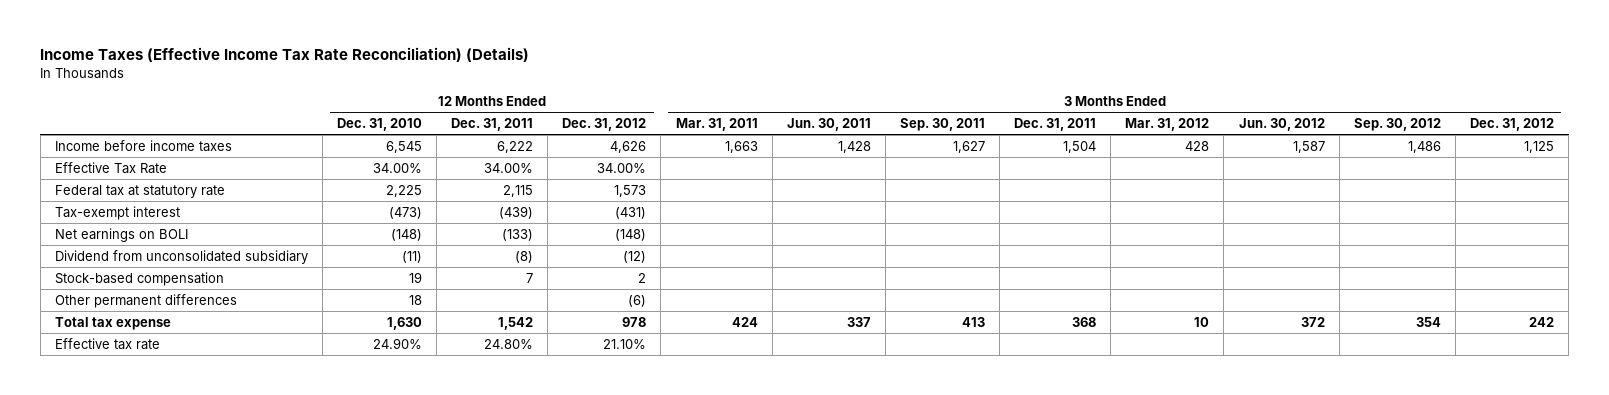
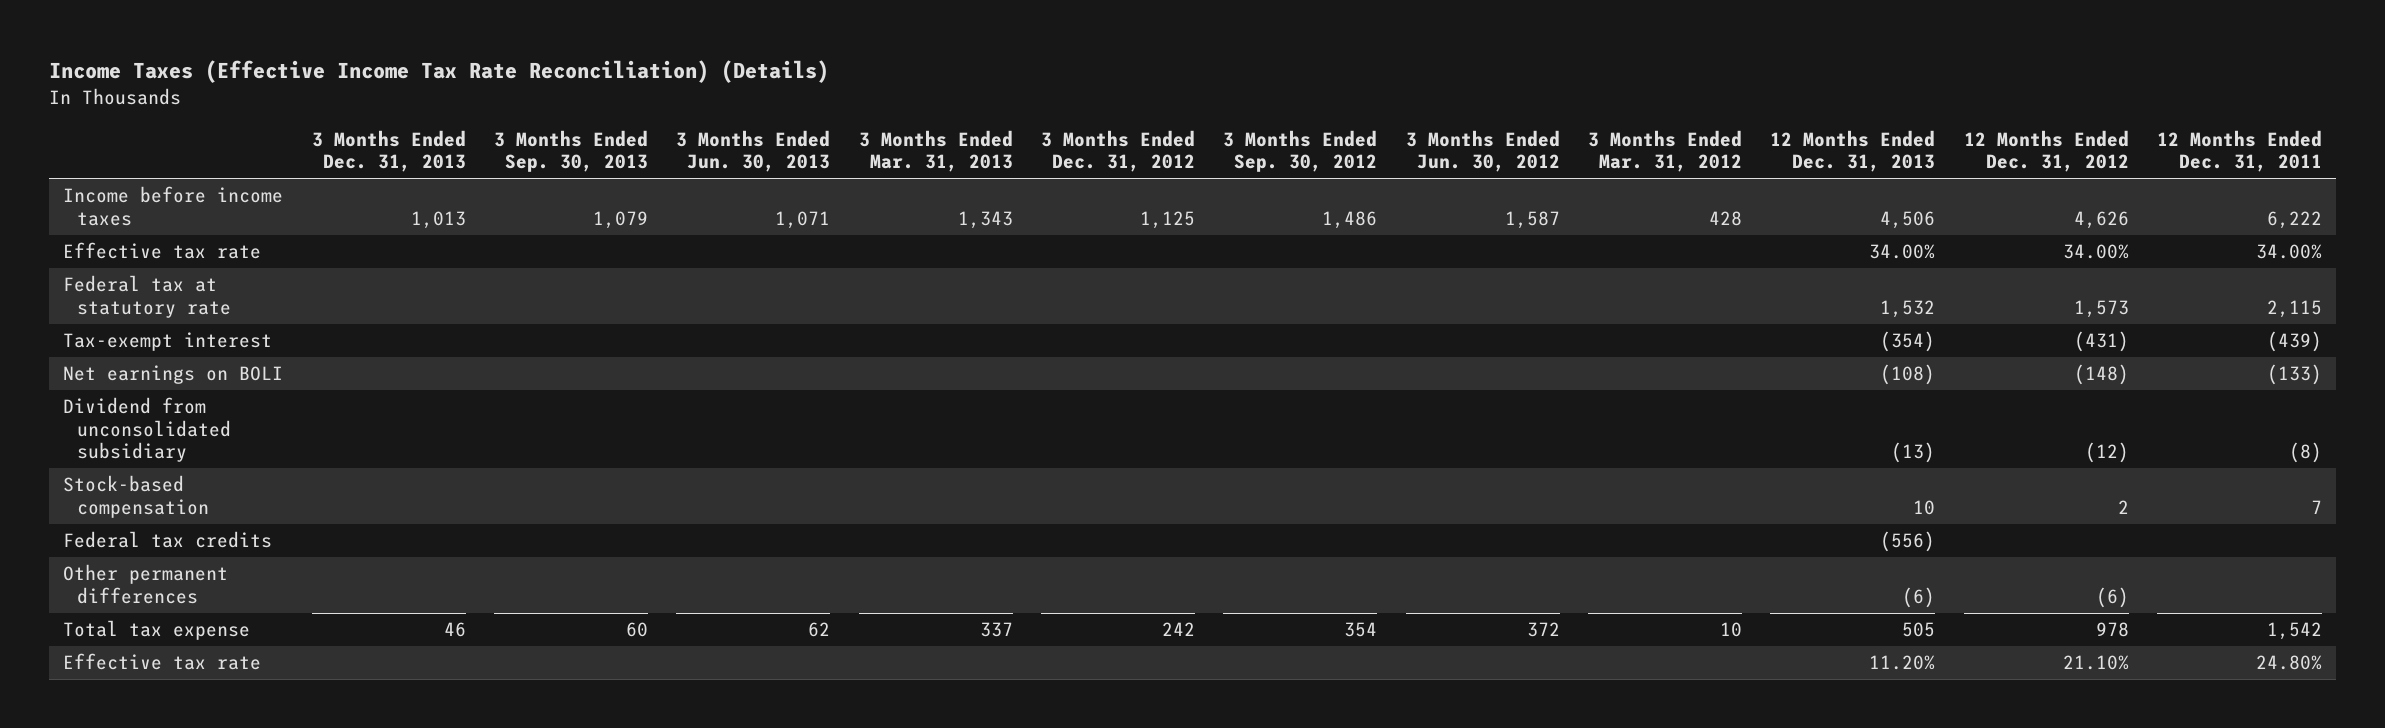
[336,117,422,131] Dec. 31, 2010 -> none
[675,117,758,131] Mar. 31, 2011 -> none
[786,117,871,131] Jun. 30, 2011 -> none
[899,117,985,131] Sep. 30, 2011 -> none
[1014,117,1097,131] Dec. 31, 2011 -> none
none -> [311,129,466,172] 3 Months Ended Dec. 31, 2013
none -> [493,129,648,172] 3 Months Ended Sep. 30, 2013
none -> [676,129,831,172] 3 Months Ended Jun. 30, 2013
none -> [858,129,1013,172] 3 Months Ended Mar. 31, 2013
none -> [1770,129,1936,172] 12 Months Ended Dec. 31, 2013
[54,161,167,174] Effective Tax Rate -> [63,242,262,260] Effective tax rate
none -> [63,531,273,549] Federal tax credits

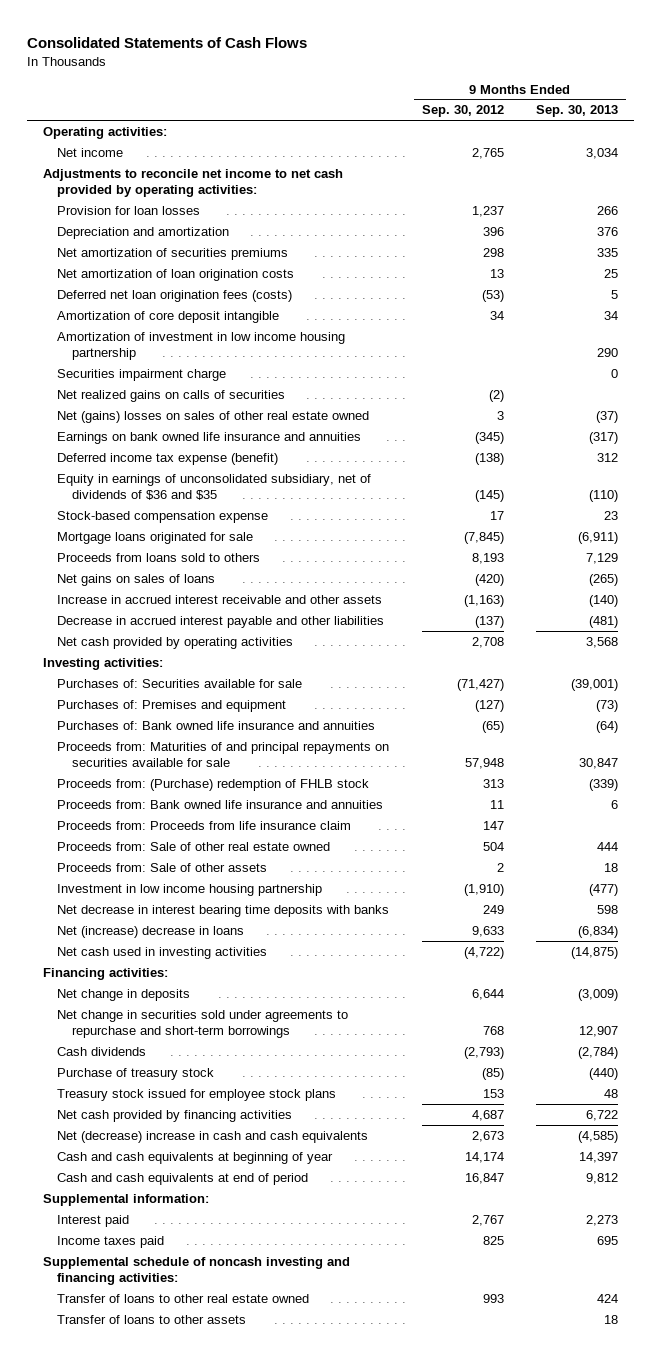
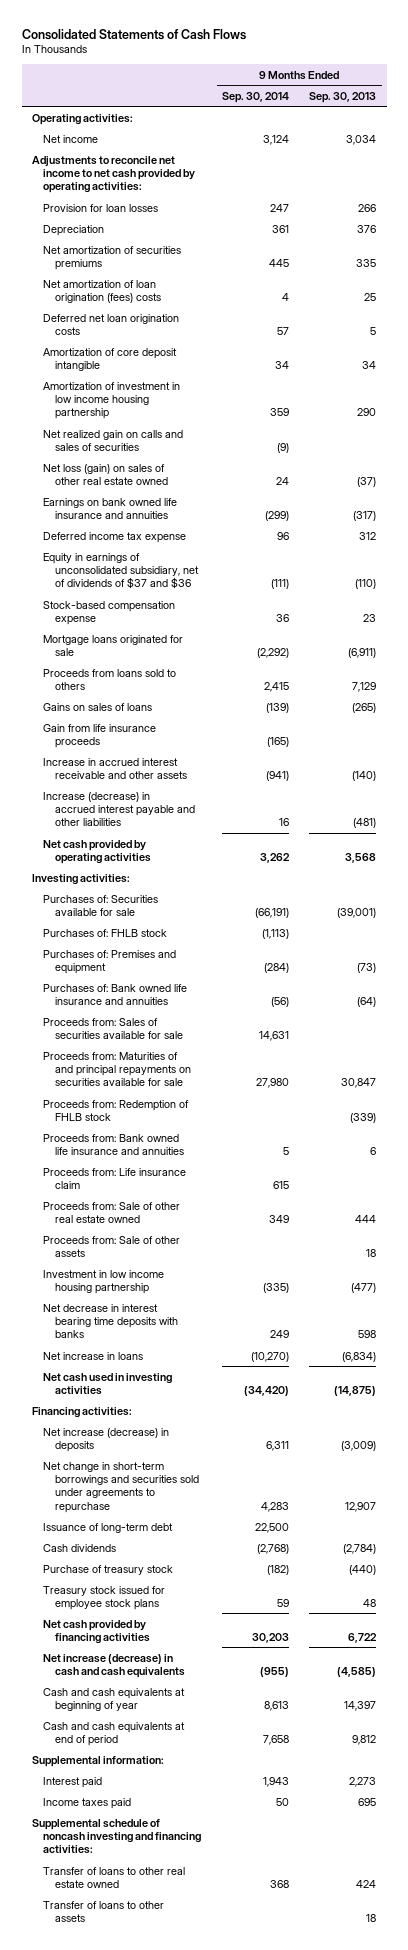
[421,105,504,118] Sep. 30, 2012 -> none
none -> [221,91,289,103] Sep. 30, 2014
[57,226,230,239] Depreciation and amortization -> [43,224,105,236] Depreciation
[57,268,295,281] Net amortization of loan origination costs -> [43,279,161,303] Net amortization of loan origination (fees) costs
[57,289,293,302] Deferred net loan origination fees (costs) -> [43,313,180,335] Deferred net loan origination costs
[57,368,227,381] Securities impairment charge -> none
[57,389,286,402] Net realized gains on calls of securities -> [43,429,184,451] Net realized gain on calls and sales of securities
[57,410,370,423] Net (gains) losses on sales of other real estate owned -> [43,463,168,485] Net loss (gain) on sales of other real estate owned
[57,452,279,465] Deferred income tax expense (benefit) -> [43,531,187,543] Deferred income tax expense
[57,473,372,501] Equity in earnings of unconsolidated subsidiary, net of dividends of $36 and $35 -> [43,552,199,590] Equity in earnings of unconsolidated subsidiary, net of dividends of $37 and $36
[57,573,216,586] Net gains on sales of loans -> [43,702,153,711] Gains on sales of loans
none -> [43,723,157,748] Gain from life insurance proceeds
[57,615,385,628] Decrease in accrued interest payable and other liabilities -> [43,791,195,827] Increase (decrease) in accrued interest payable and other liabilities
none -> [43,928,168,937] Purchases of: FHLB stock
none -> [43,1017,183,1039] Proceeds from: Sales of securities available for sale
[57,778,370,791] Proceeds from: (Purchase) redemption of FHLB stock -> [43,1099,190,1121] Proceeds from: Redemption of FHLB stock
[57,820,352,830] Proceeds from: Proceeds from life insurance claim -> [43,1167,187,1189] Proceeds from: Life insurance claim
[57,925,245,938] Net (increase) decrease in loans -> [43,1351,144,1360] Net increase in loans
[57,988,191,1001] Net change in deposits -> [43,1427,170,1452] Net increase (decrease) in deposits
[57,1009,349,1039] Net change in securities sold under agreements to repurchase and short-term borrowings -> [43,1461,199,1513] Net change in short-term borrowings and securities sold under agreements to repurchase
none -> [43,1522,174,1533] Issuance of long-term debt
[57,1130,369,1143] Net (decrease) increase in cash and cash equivalents -> [43,1653,185,1678] Net increase (decrease) in cash and cash equivalents

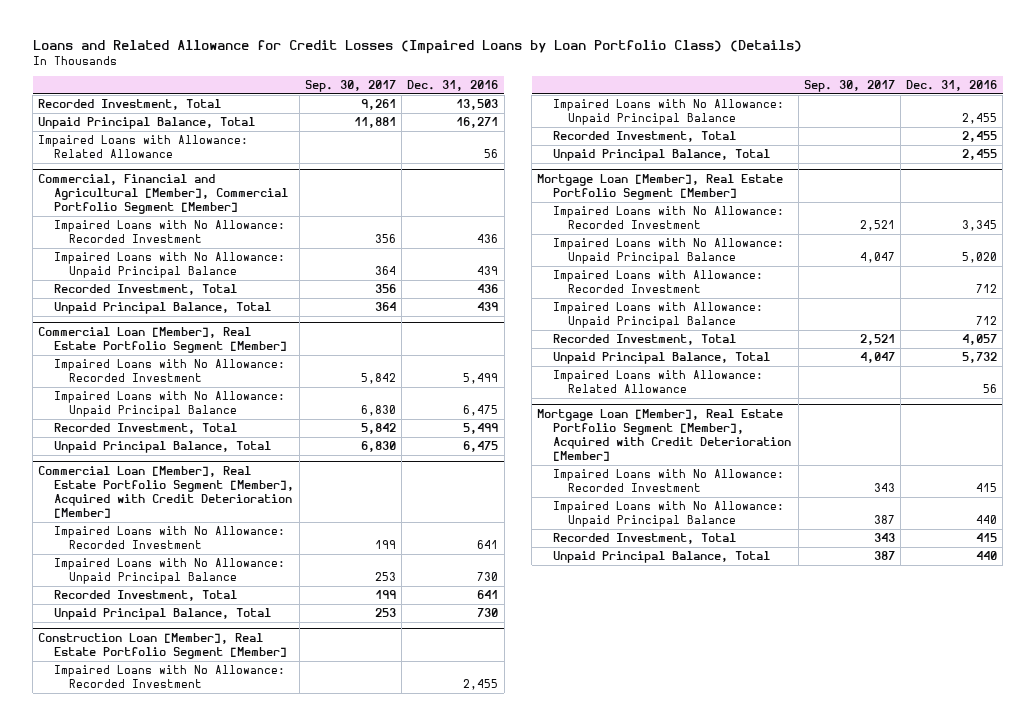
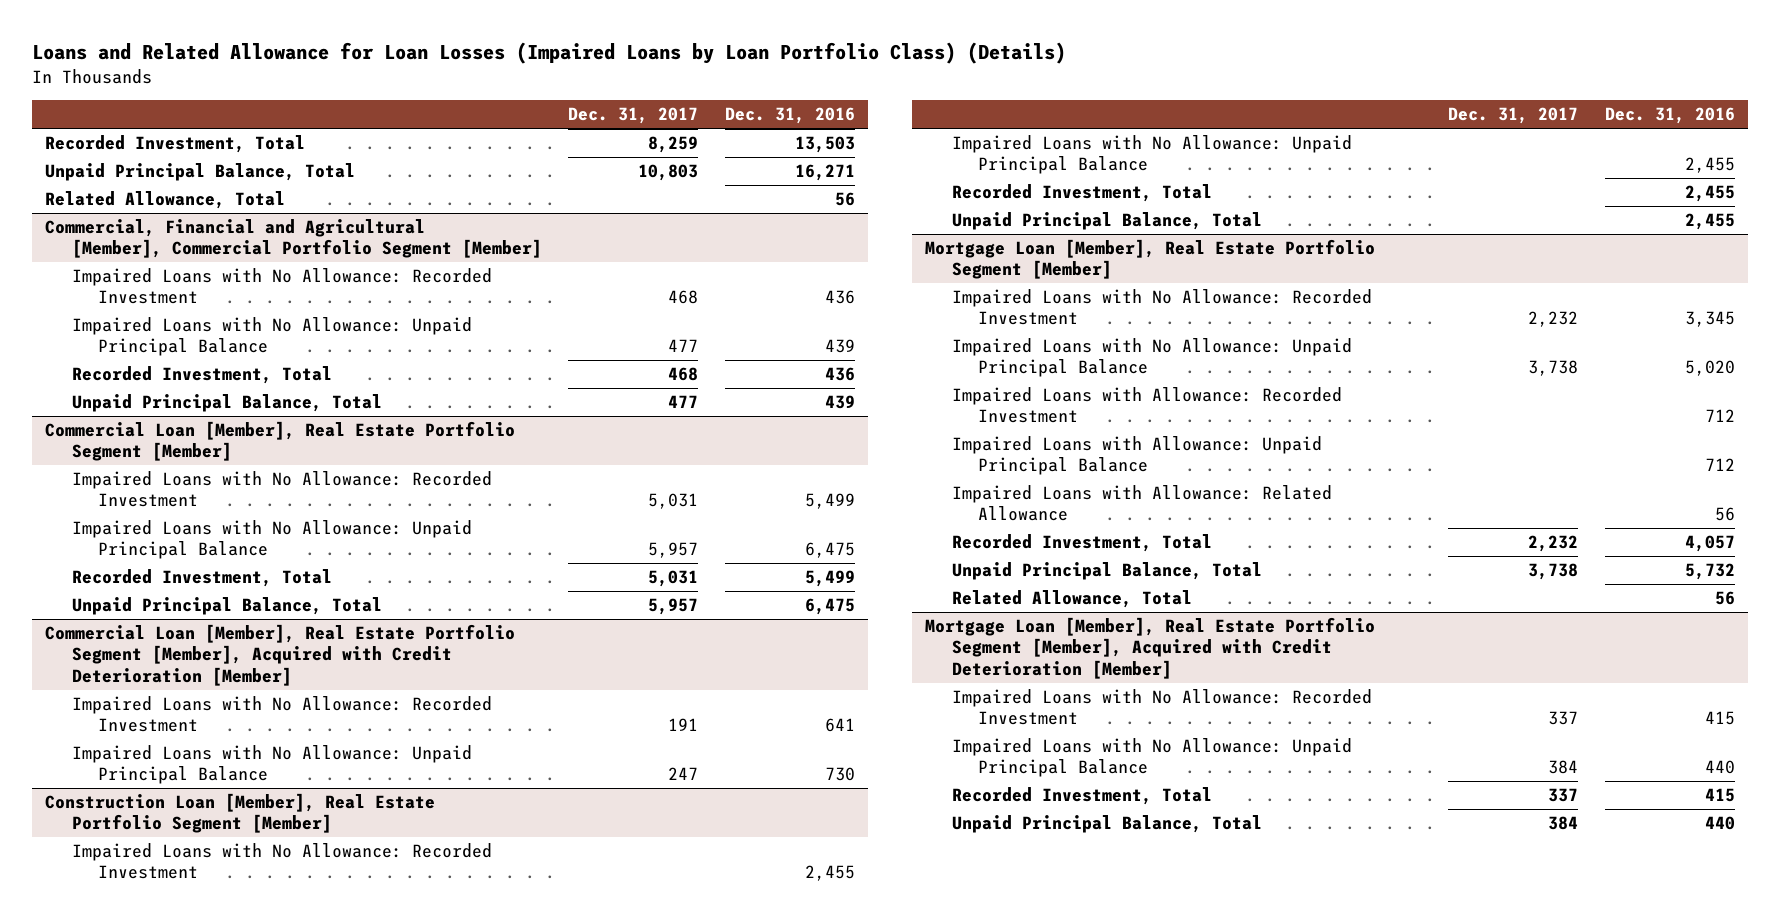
[32,39,802,54] Loans and Related Allowance for Credit Losses (Impaired Loans by Loan Portfolio Class) (Details) -> [31,42,1066,65] Loans and Related Allowance for Loan Losses (Impaired Loans by Loan Portfolio Class) (Details)
[304,80,396,93] Sep. 30, 2017 -> none
none -> [568,107,699,125] Dec. 31, 2017
[38,135,249,159] Impaired Loans with Allowance: Related Allowance -> [45,190,286,209] Related Allowance, Total
[53,590,237,602] Recorded Investment, Total -> none
[53,608,271,621] Unpaid Principal Balance, Total -> none
[552,370,763,394] Impaired Loans with Allowance: Related Allowance -> [951,484,1332,522] Impaired Loans with Allowance: Related Allowance
none -> [951,589,1192,608] Related Allowance, Total

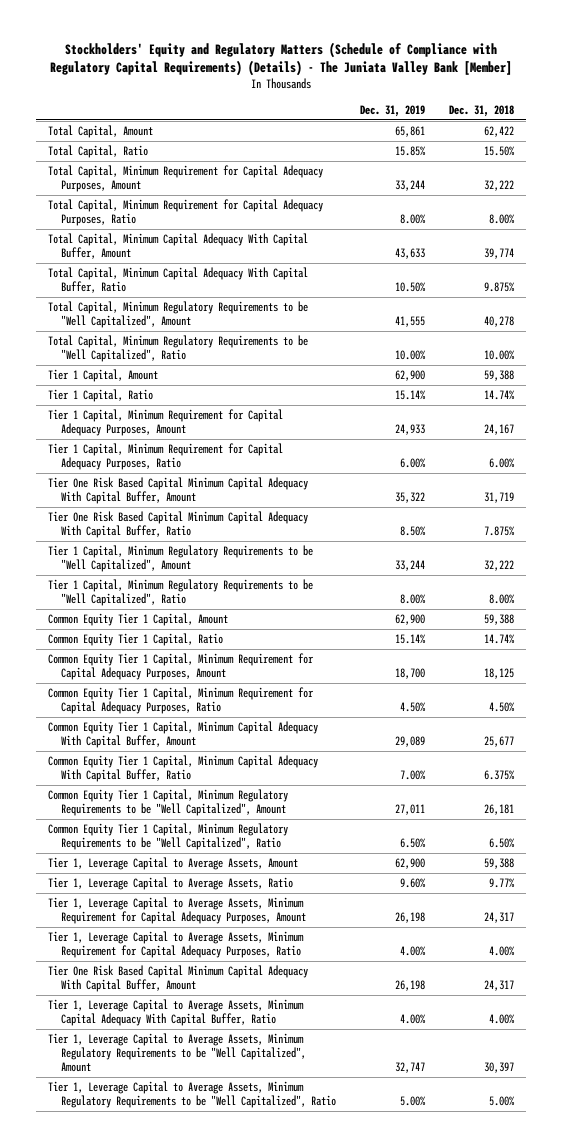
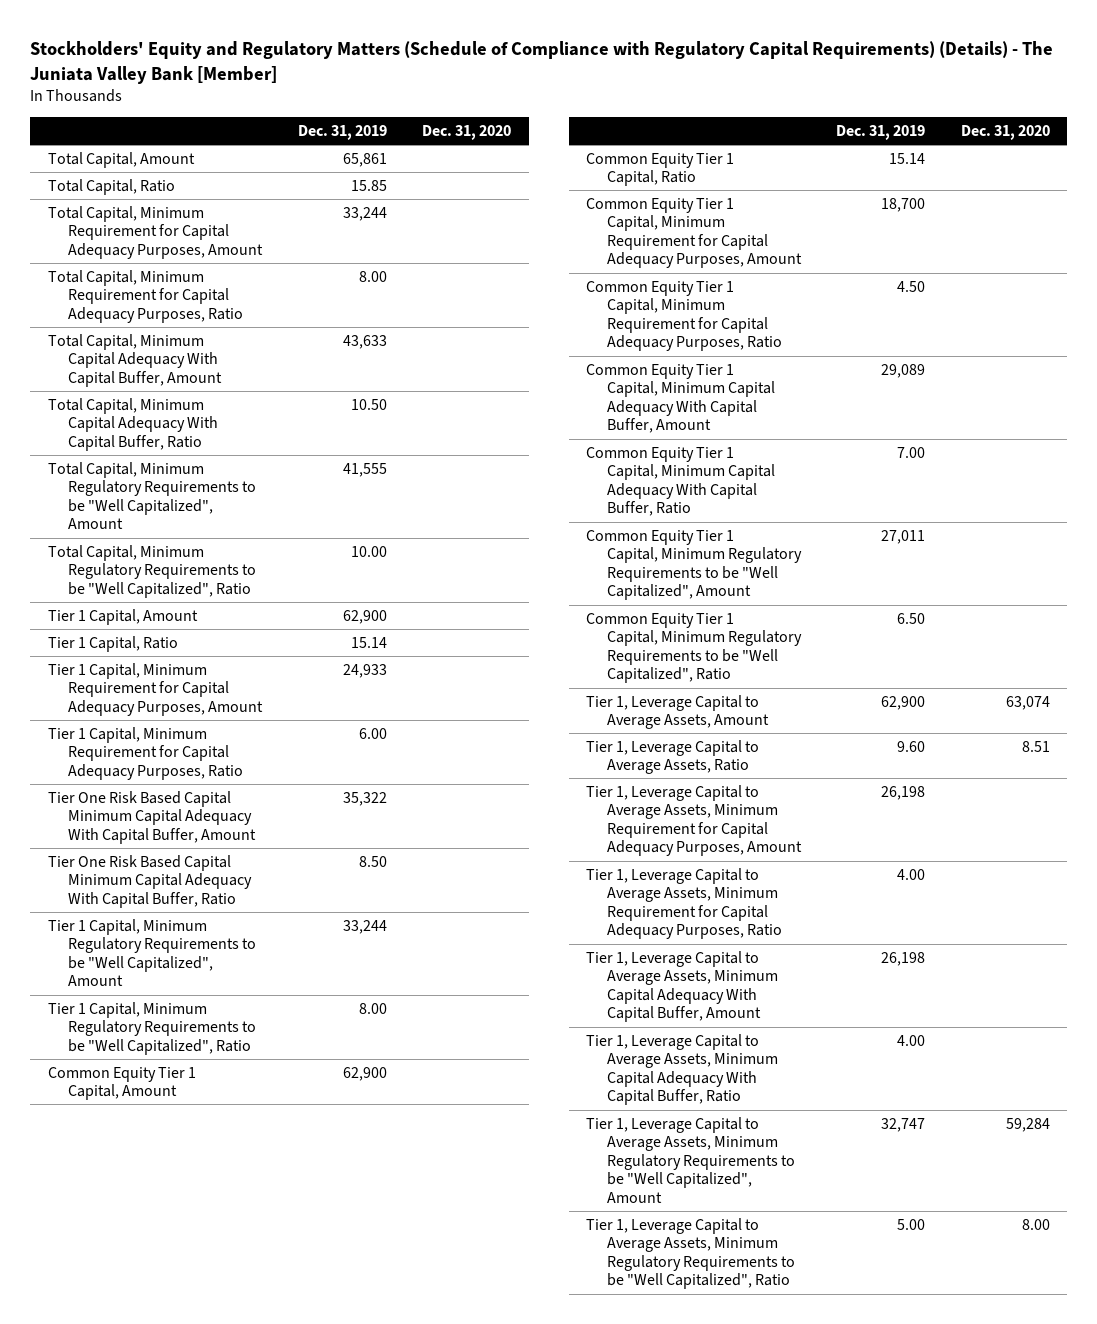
[449,105,515,118] Dec. 31, 2018 -> none
none -> [421,124,511,140] Dec. 31, 2020
[395,146,427,157] 15.85% -> [350,179,387,191] 15.85
[400,214,427,225] 8.00% -> [358,270,387,282] 8.00
[395,282,427,293] 10.50% -> [350,398,387,410] 10.50
[395,350,427,361] 10.00% -> [350,545,387,557] 10.00
[395,390,427,401] 15.14% -> [350,636,387,648] 15.14
[400,458,427,469] 6.00% -> [358,727,387,739] 6.00
[400,526,427,537] 8.50% -> [358,855,387,867] 8.50
[400,594,427,605] 8.00% -> [358,1002,387,1014] 8.00
[395,634,427,645] 15.14% -> [889,152,926,164] 15.14
[400,702,427,713] 4.50% -> [897,280,926,292] 4.50
[400,770,427,781] 7.00% -> [897,446,926,458] 7.00
[400,838,427,849] 6.50% -> [897,612,926,624] 6.50
[400,878,427,889] 9.60% -> [897,740,926,752] 9.60
[400,946,427,957] 4.00% -> [897,868,926,880] 4.00
[47,965,308,993] Tier One Risk Based Capital Minimum Capital Adequacy With Capital Buffer, Amount -> [586,950,778,1023] Tier 1, Leverage Capital to Average Assets, Minimum Capital Adequacy With Capital Buffer, Amount
[400,1014,427,1025] 4.00% -> [897,1034,926,1046] 4.00
[400,1096,427,1107] 5.00% -> [897,1218,926,1230] 5.00

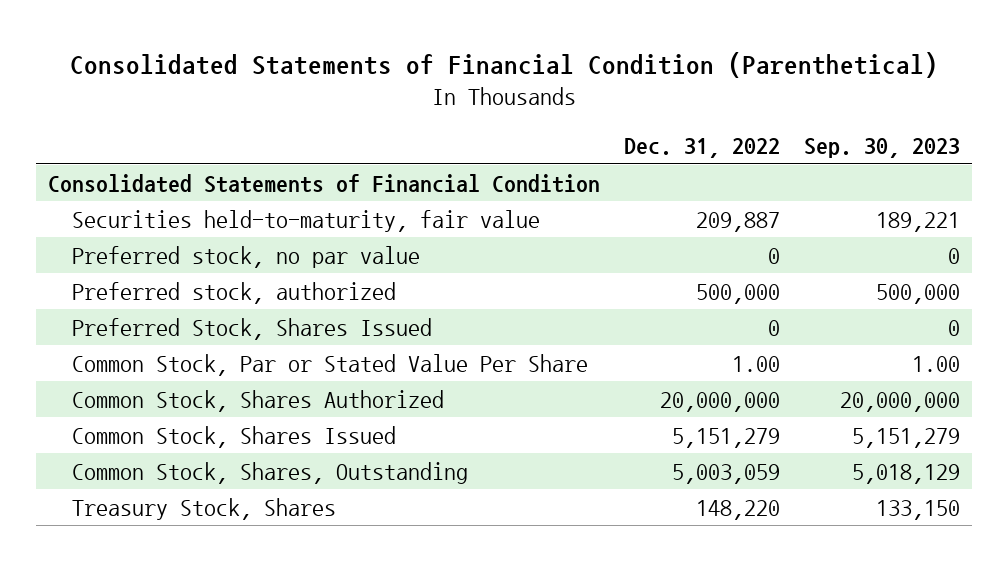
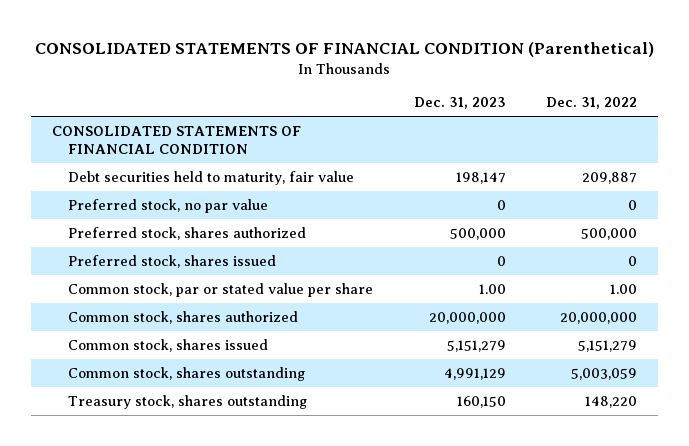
[70,51,939,78] Consolidated Statements of Financial Condition (Parenthetical) -> [35,41,655,57] CONSOLIDATED STATEMENTS OF FINANCIAL CONDITION (Parenthetical)
[804,138,961,159] Sep. 30, 2023 -> none
none -> [413,97,506,110] Dec. 31, 2023
[48,173,601,193] Consolidated Statements of Financial Condition -> [51,126,301,155] CONSOLIDATED STATEMENTS OF FINANCIAL CONDITION
[71,209,540,232] Securities held-to-maturity, fair value -> [67,171,354,186] Debt securities held to maturity, fair value
[71,281,396,304] Preferred stock, authorized -> [67,227,306,241] Preferred stock, shares authorized
[71,317,432,340] Preferred Stock, Shares Issued -> [67,255,276,269] Preferred stock, shares issued
[71,353,588,376] Common Stock, Par or Stated Value Per Share -> [67,283,373,298] Common stock, par or stated value per share
[71,389,444,412] Common Stock, Shares Authorized -> [67,311,298,325] Common stock, shares authorized
[71,425,396,448] Common Stock, Shares Issued -> [67,339,268,353] Common stock, shares issued
[71,461,468,484] Common Stock, Shares, Outstanding -> [67,367,305,382] Common stock, shares outstanding
[71,497,336,520] Treasury Stock, Shares -> [67,395,307,410] Treasury stock, shares outstanding

